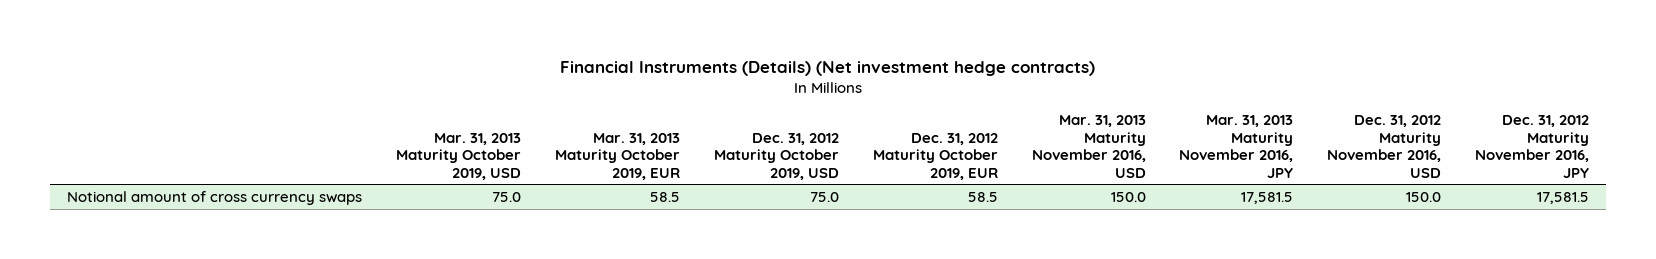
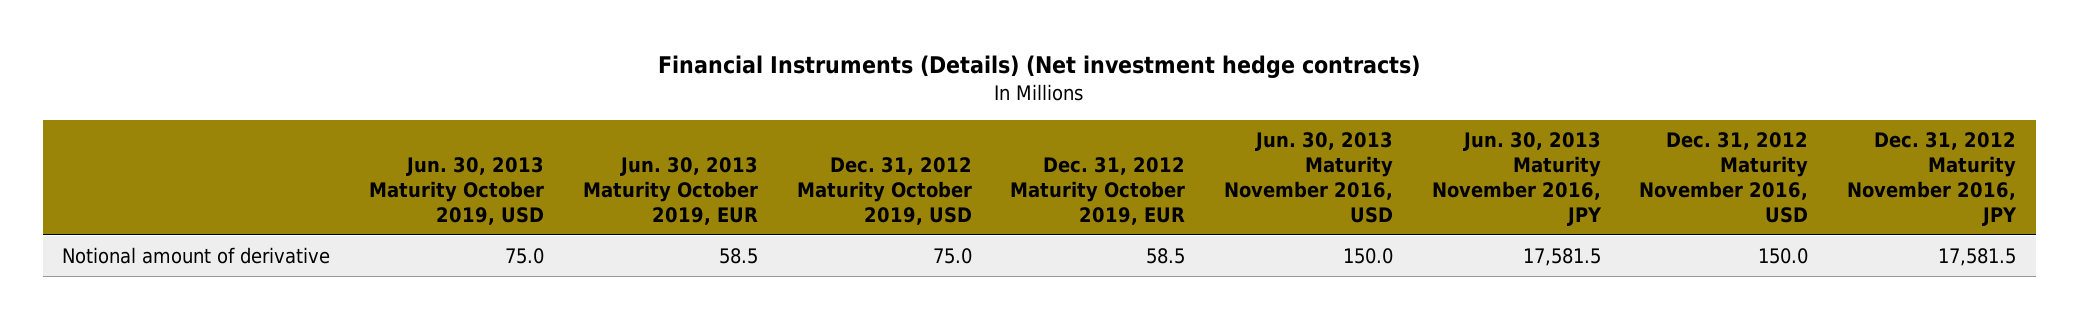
[395,132,521,180] Mar. 31, 2013 Maturity October 2019, USD -> none
[554,132,680,180] Mar. 31, 2013 Maturity October 2019, EUR -> none
[1031,115,1146,178] Mar. 31, 2013 Maturity November 2016, USD -> none
[1179,115,1294,178] Mar. 31, 2013 Maturity November 2016, JPY -> none
none -> [369,156,545,225] Jun. 30, 2013 Maturity October 2019, USD
none -> [582,156,758,225] Jun. 30, 2013 Maturity October 2019, EUR
none -> [1223,131,1393,223] Jun. 30, 2013 Maturity November 2016, USD
none -> [1431,131,1602,226] Jun. 30, 2013 Maturity November 2016, JPY
[67,191,363,206] Notional amount of cross currency swaps -> [62,247,331,265] Notional amount of derivative

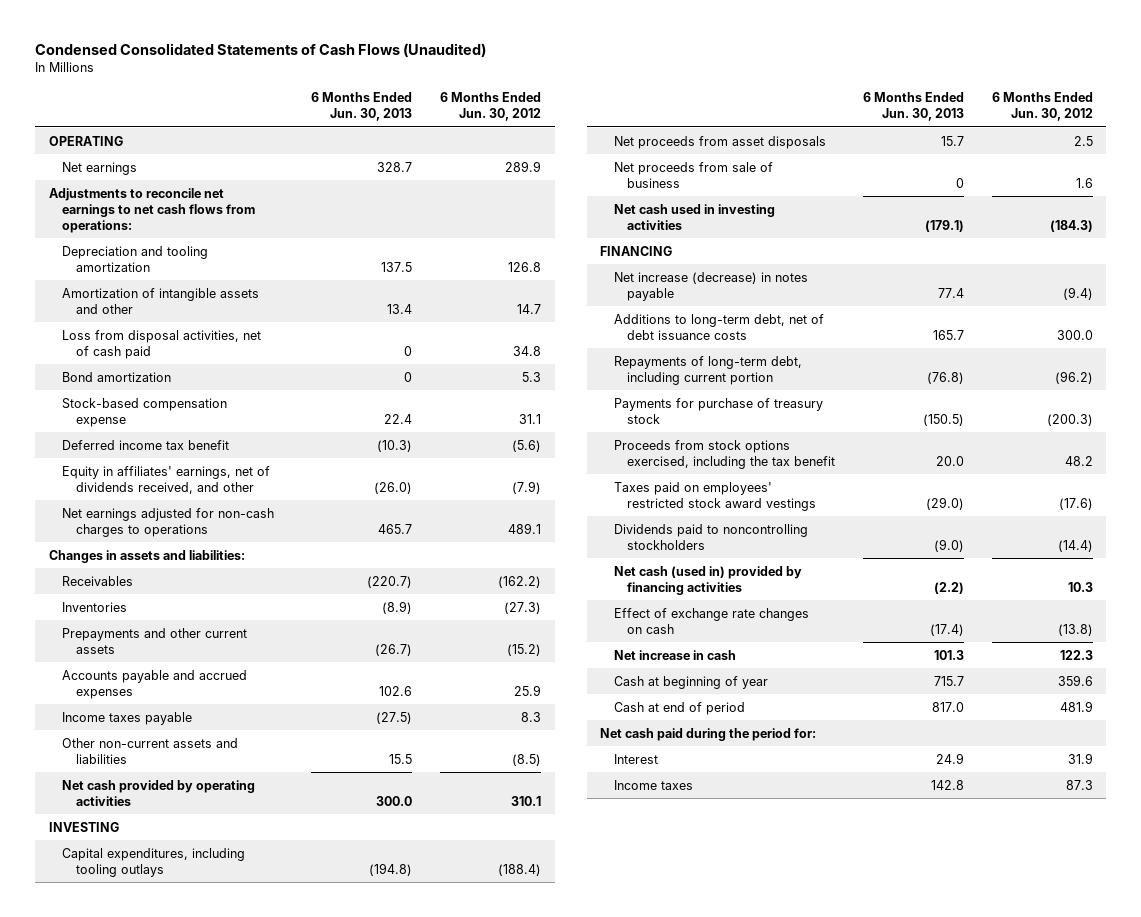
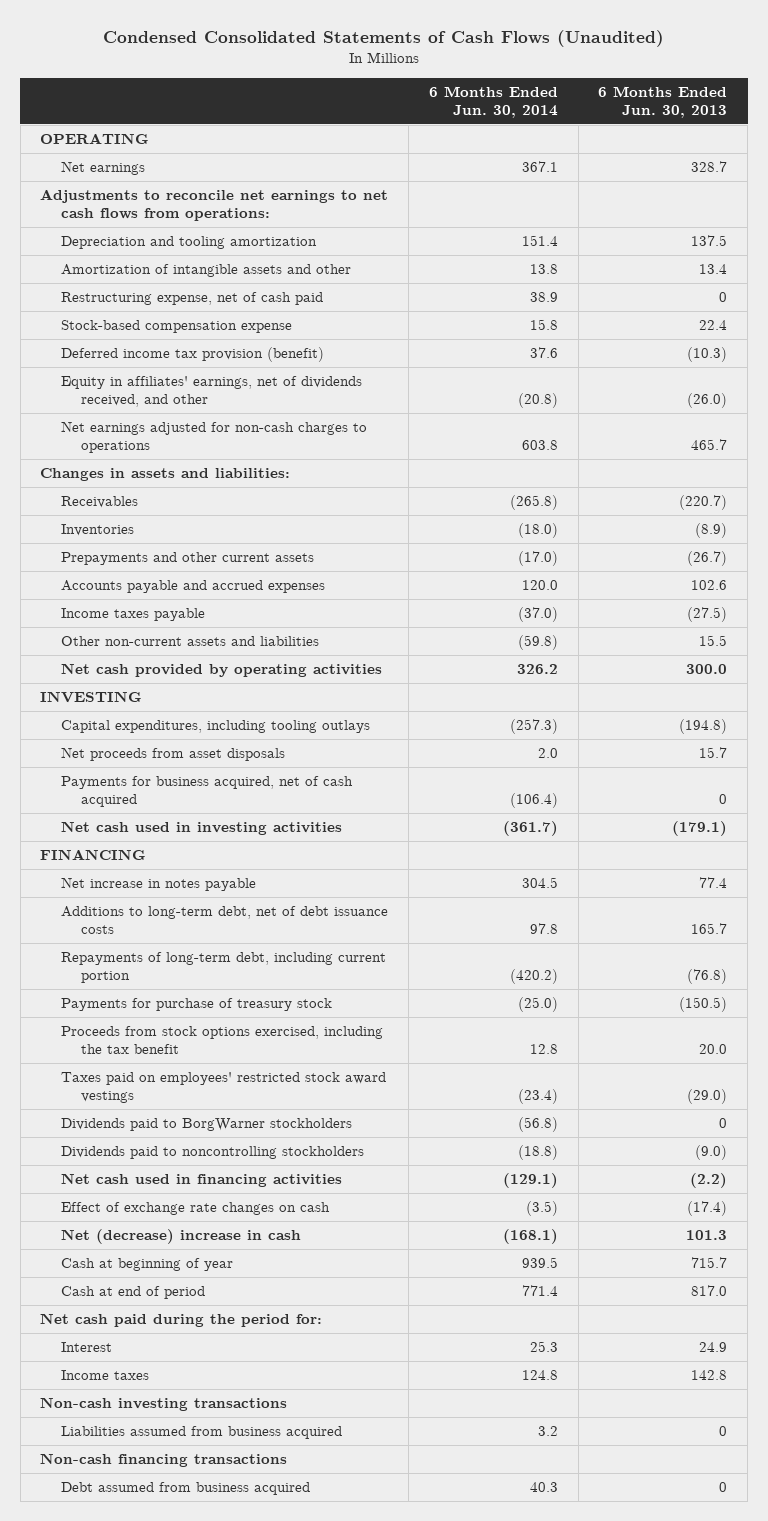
[440,92,542,122] 6 Months Ended Jun. 30, 2012 -> none
none -> [428,86,558,118] 6 Months Ended Jun. 30, 2014
[62,329,262,359] Loss from disposal activities, net of cash paid -> none
[62,371,172,382] Bond amortization -> none
none -> [60,292,323,306] Restructuring expense, net of cash paid
[62,439,230,450] Deferred income tax benefit -> [60,347,324,363] Deferred income tax provision (benefit)
[613,161,773,188] Net proceeds from sale of business -> none
none -> [60,776,353,807] Payments for business acquired, net of cash acquired
[613,271,808,301] Net increase (decrease) in notes payable -> [60,877,256,892] Net increase in notes payable
none -> [60,1118,352,1132] Dividends paid to BorgWarner stockholders
[613,565,802,595] Net cash (used in) provided by financing activities -> [60,1173,342,1188] Net cash used in financing activities
[613,649,736,660] Net increase in cash -> [60,1229,301,1245] Net (decrease) increase in cash
none -> [40,1397,288,1412] Non-cash investing transactions
none -> [60,1426,342,1440] Liabilities assumed from business acquired
none -> [40,1453,288,1468] Non-cash financing transactions
none -> [60,1482,310,1496] Debt assumed from business acquired

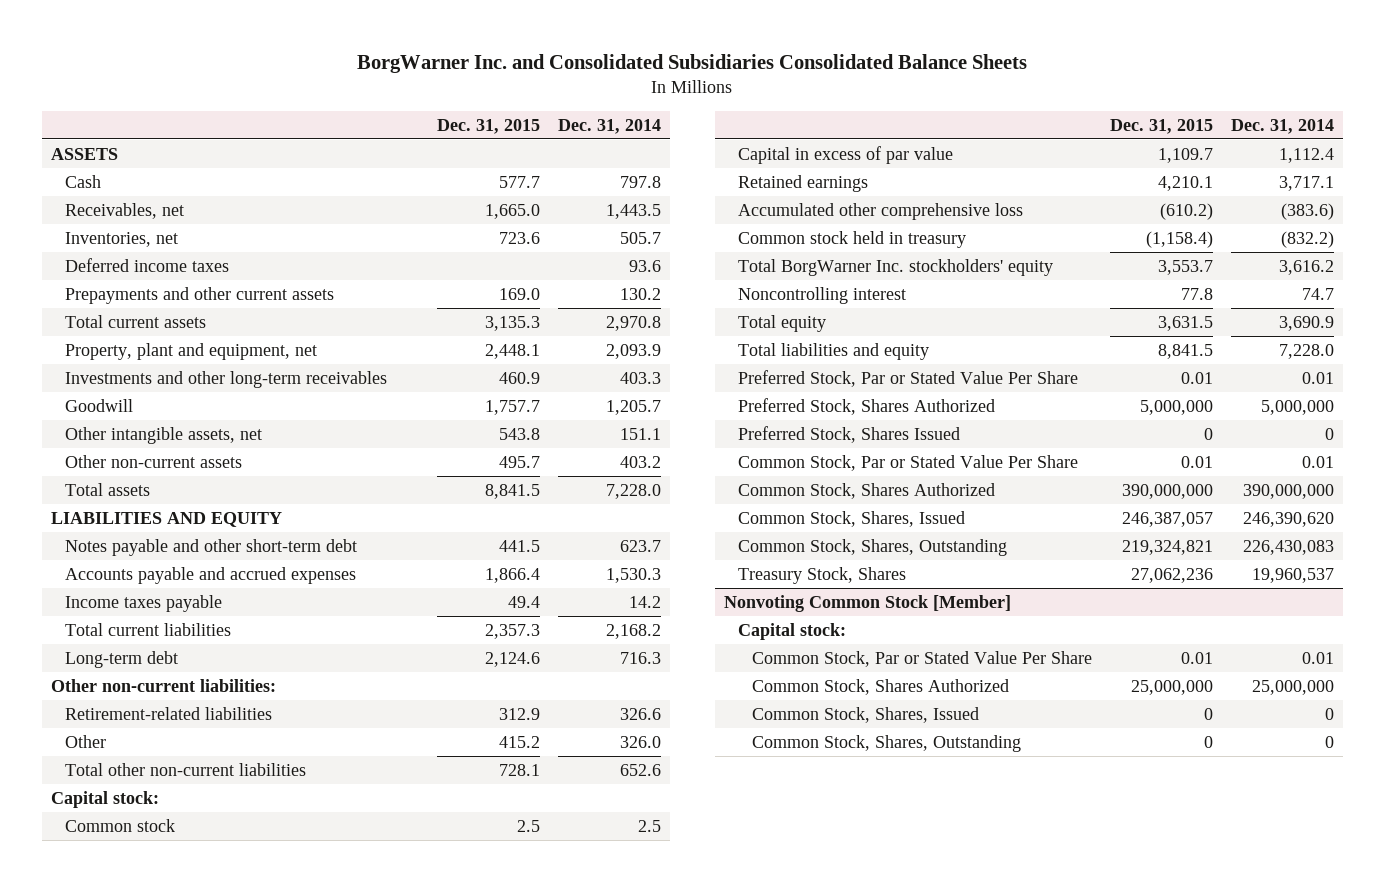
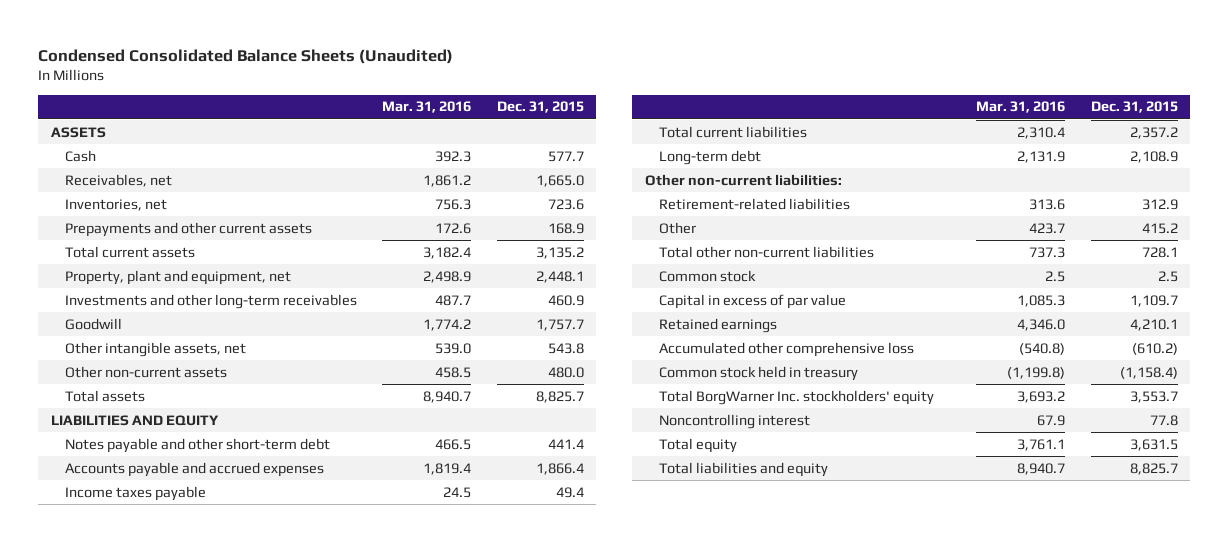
[357,54,1028,74] BorgWarner Inc. and Consolidated Subsidiaries Consolidated Balance Sheets -> [38,48,454,64] Condensed Consolidated Balance Sheets (Unaudited)
[558,118,662,134] Dec. 31, 2014 -> none
none -> [382,101,472,114] Mar. 31, 2016
[64,257,229,272] Deferred income taxes -> none
[498,287,540,300] 169.0 -> [547,222,584,234] 168.9
[484,315,540,331] 3,135.3 -> [535,246,584,259] 3,135.2
[498,455,540,468] 495.7 -> [547,366,584,378] 480.0
[484,483,540,499] 8,841.5 -> [535,390,584,403] 8,825.7
[498,539,540,552] 441.5 -> [547,438,584,449] 441.4
[484,623,540,639] 2,357.3 -> [1129,126,1178,139] 2,357.2
[484,651,540,667] 2,124.6 -> [1129,150,1178,163] 2,108.9
[50,790,159,808] Capital stock: -> none
[737,369,1078,387] Preferred Stock, Par or Stated Value Per Share -> none
[737,397,995,415] Preferred Stock, Shares Authorized -> none
[737,425,960,443] Preferred Stock, Shares Issued -> none
[737,454,1078,471] Common Stock, Par or Stated Value Per Share -> none
[737,482,995,499] Common Stock, Shares Authorized -> none
[737,510,965,527] Common Stock, Shares, Issued -> none
[737,538,1007,556] Common Stock, Shares, Outstanding -> none
[737,566,906,584] Treasury Stock, Shares -> none
[723,594,1011,612] Nonvoting Common Stock [Member] -> none
[737,622,846,640] Capital stock: -> none
[751,650,1092,667] Common Stock, Par or Stated Value Per Share -> none
[751,678,1009,695] Common Stock, Shares Authorized -> none
[751,706,979,723] Common Stock, Shares, Issued -> none
[751,734,1021,752] Common Stock, Shares, Outstanding -> none
[1157,343,1213,359] 8,841.5 -> [1129,462,1178,475] 8,825.7

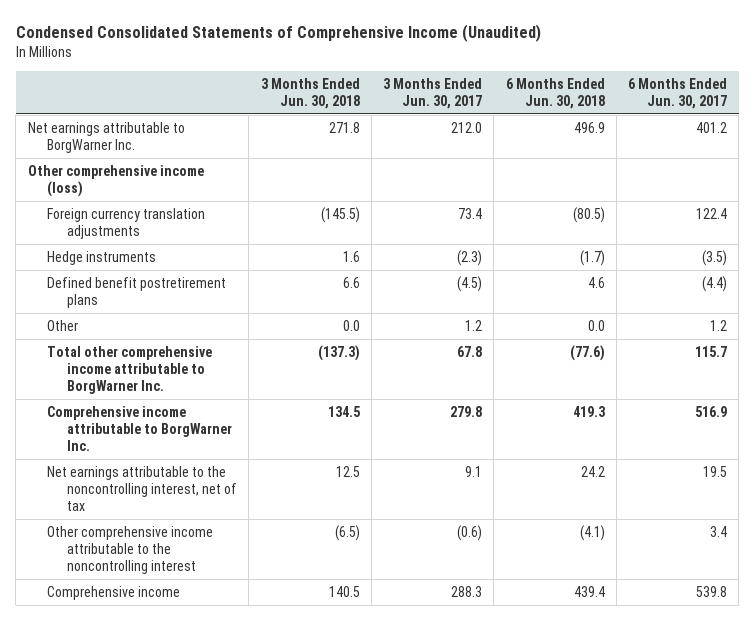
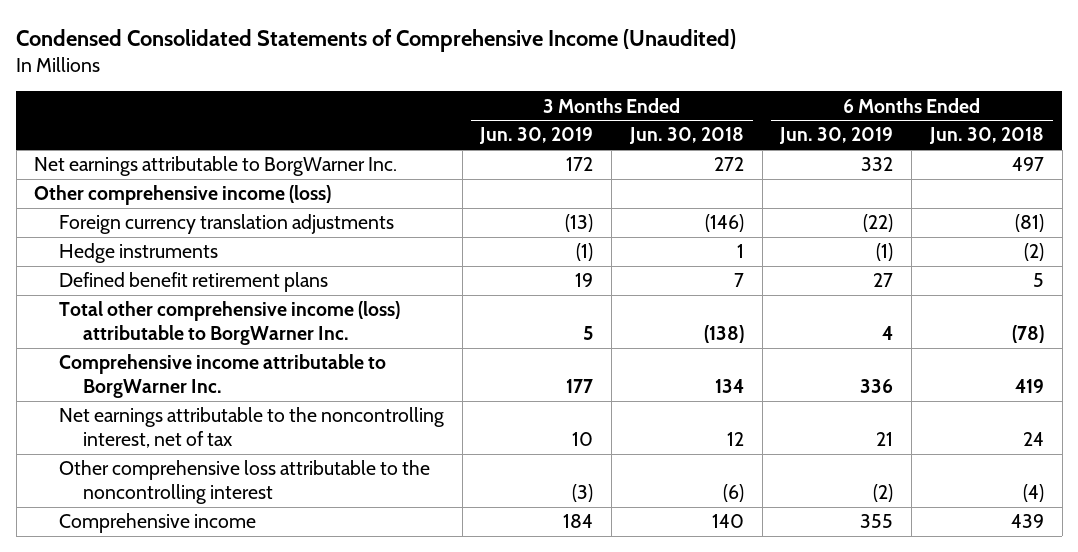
[383,77,483,109] 3 Months Ended Jun. 30, 2017 -> none
[627,77,727,109] 6 Months Ended Jun. 30, 2017 -> none
none -> [479,127,594,145] Jun. 30, 2019
none -> [779,127,894,145] Jun. 30, 2019
[328,121,360,133] 271.8 -> [713,157,744,172] 272
[573,121,605,133] 496.9 -> [1011,157,1044,172] 497
[47,319,79,331] Other -> none
[320,206,360,223] (145.5) -> [704,214,744,233] (146)
[572,206,605,223] (80.5) -> [1014,214,1044,233] (81)
[342,250,360,262] 1.6 -> [736,244,744,259] 1
[579,249,605,266] (1.7) -> [1023,243,1044,262] (2)
[47,276,227,309] Defined benefit postretirement plans -> [58,272,328,293] Defined benefit retirement plans
[342,276,360,288] 6.6 -> [733,273,744,288] 7
[587,276,605,288] 4.6 -> [1032,273,1044,288] 5
[47,345,213,395] Total other comprehensive income attributable to BorgWarner Inc. -> [58,301,400,346] Total other comprehensive income (loss) attributable to BorgWarner Inc.
[317,344,360,361] (137.3) -> [703,325,744,344] (138)
[569,344,605,361] (77.6) -> [1011,325,1044,344] (78)
[327,405,360,417] 134.5 -> [714,379,744,394] 134
[572,405,605,417] 419.3 -> [1014,379,1044,394] 419
[335,465,360,477] 12.5 -> [726,432,744,447] 12
[580,465,605,477] 24.2 -> [1022,432,1044,447] 24
[47,525,214,575] Other comprehensive income attributable to the noncontrolling interest -> [58,460,430,505] Other comprehensive loss attributable to the noncontrolling interest
[334,524,360,541] (6.5) -> [722,484,744,503] (6)
[579,524,605,541] (4.1) -> [1022,484,1044,503] (4)
[328,585,360,597] 140.5 -> [711,514,744,529] 140
[573,585,605,597] 439.4 -> [1010,514,1044,529] 439

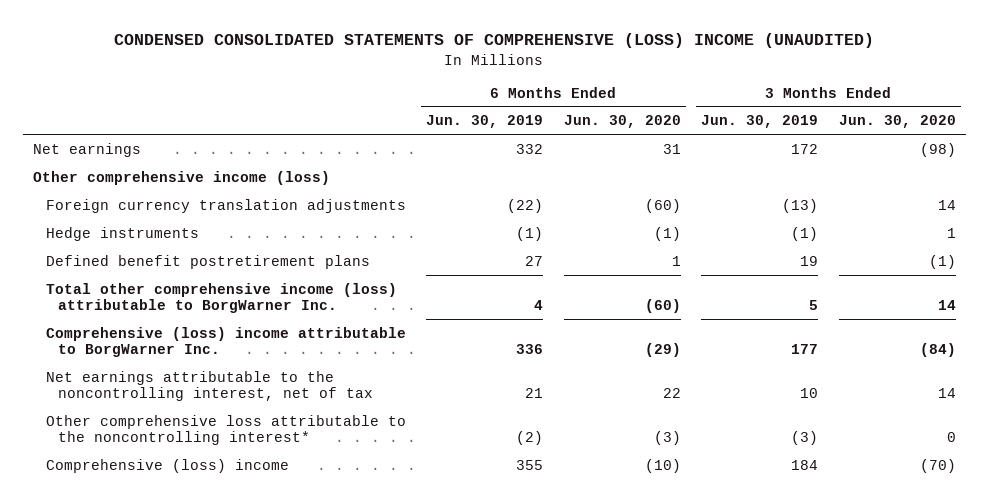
[16,29,737,53] Condensed Consolidated Statements of Comprehensive Income (Unaudited) -> [114,33,875,49] CONDENSED CONSOLIDATED STATEMENTS OF COMPREHENSIVE (LOSS) INCOME (UNAUDITED)
[628,127,744,145] Jun. 30, 2018 -> none
[928,127,1044,145] Jun. 30, 2018 -> none
none -> [563,115,681,129] Jun. 30, 2020
none -> [838,115,956,129] Jun. 30, 2020
[34,156,398,177] Net earnings attributable to BorgWarner Inc. -> [32,142,141,157] Net earnings
[58,272,328,293] Defined benefit retirement plans -> [45,254,370,269] Defined benefit postretirement plans
[58,354,386,399] Comprehensive income attributable to BorgWarner Inc. -> [45,326,406,358] Comprehensive (loss) income attributable to BorgWarner Inc.
[58,460,430,505] Other comprehensive loss attributable to the noncontrolling interest -> [45,414,406,446] Other comprehensive loss attributable to the noncontrolling interest*
[58,513,256,534] Comprehensive income -> [45,458,289,473] Comprehensive (loss) income

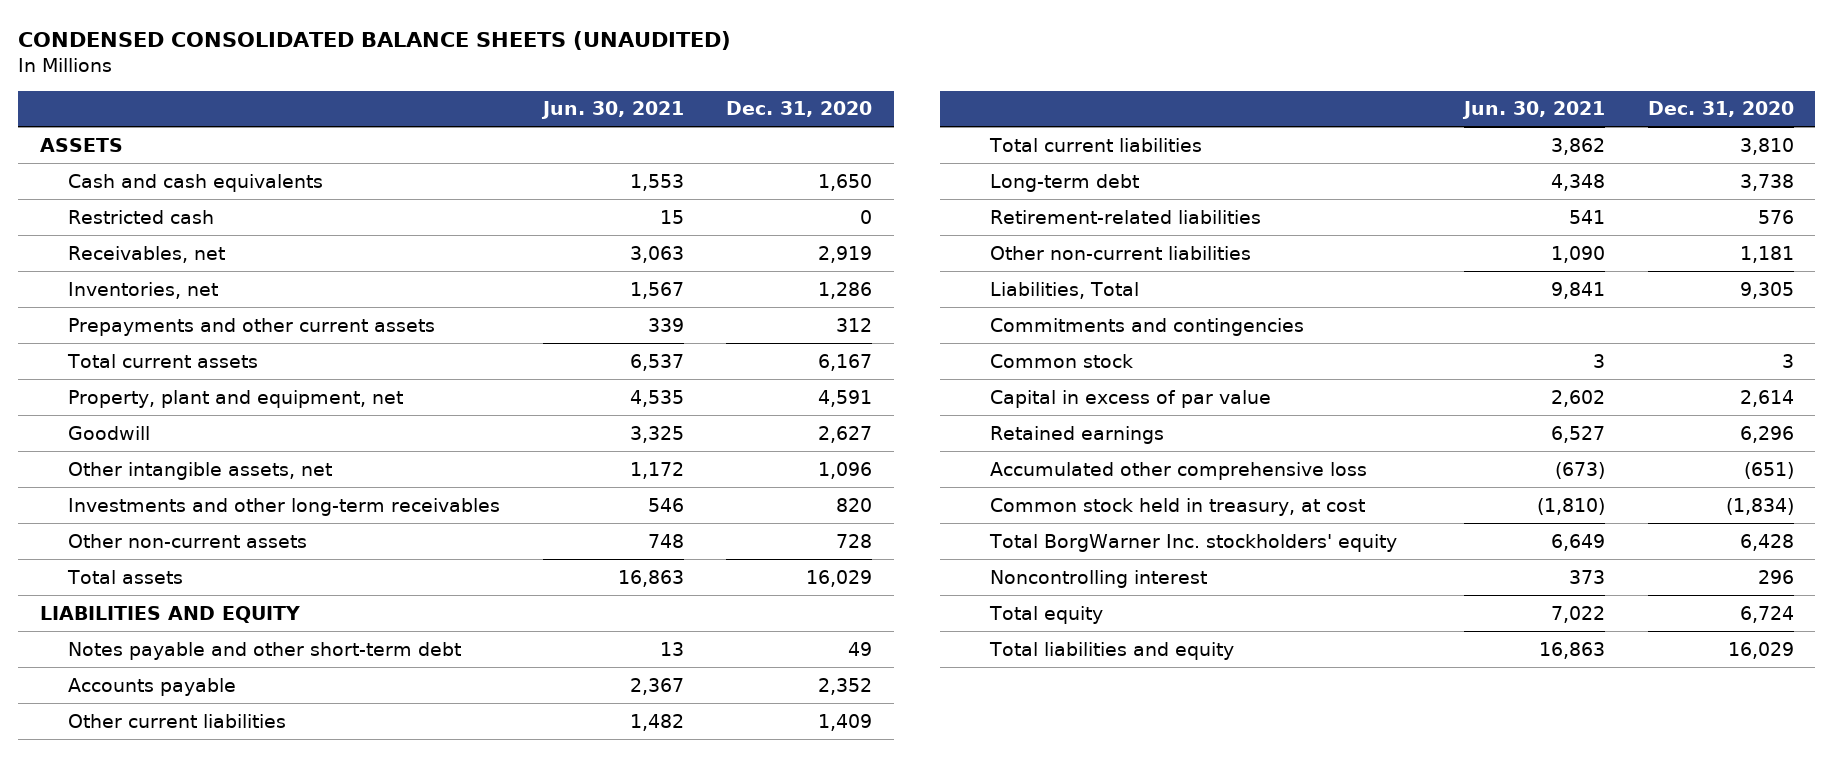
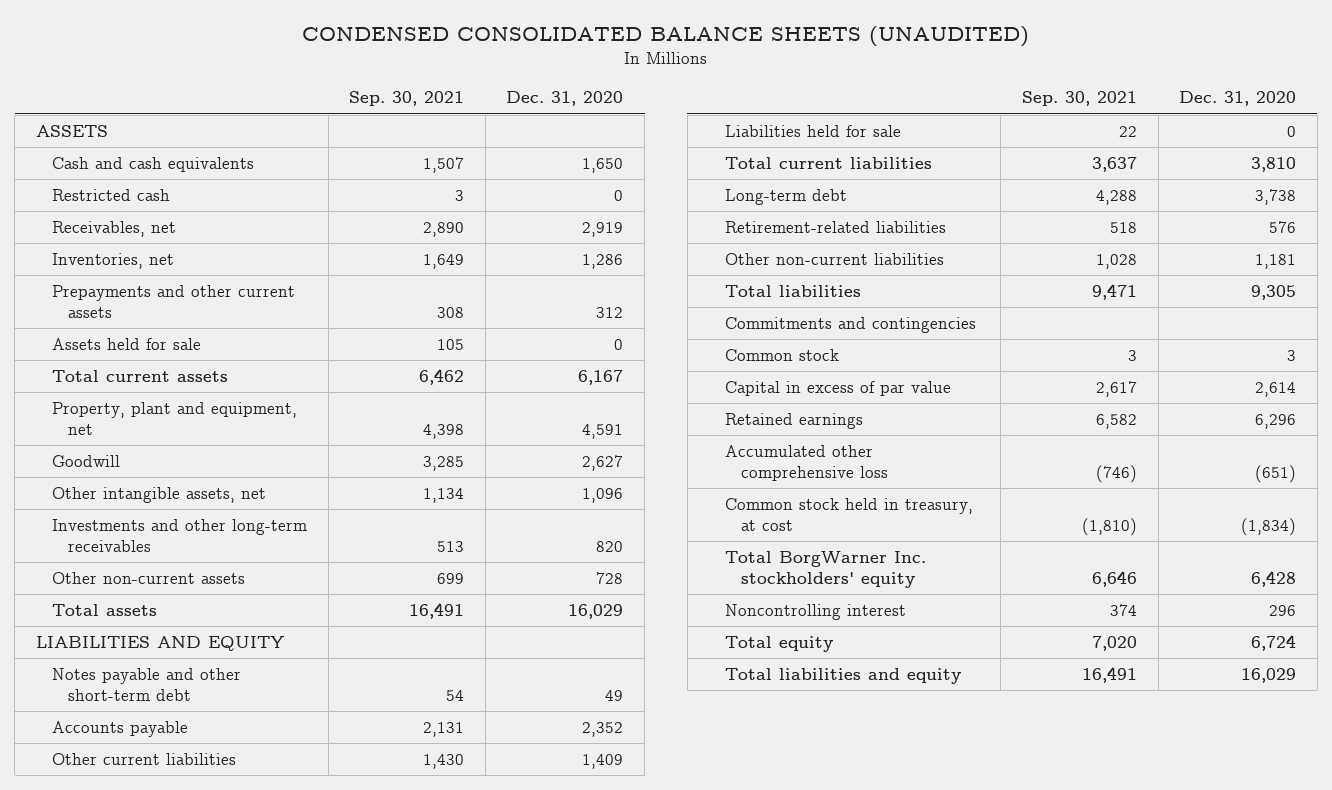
[540,101,684,120] Jun. 30, 2021 -> none
none -> [349,91,465,107] Sep. 30, 2021
none -> [51,337,201,350] Assets held for sale
none -> [724,124,901,137] Liabilities held for sale
[989,281,1139,299] Liabilities, Total -> [724,284,861,297] Total liabilities

